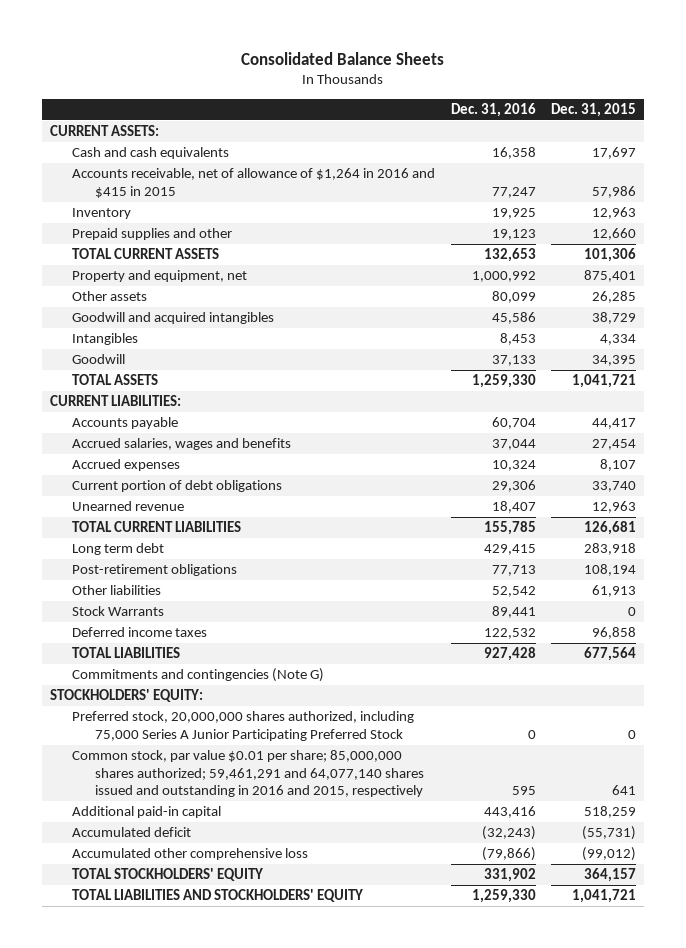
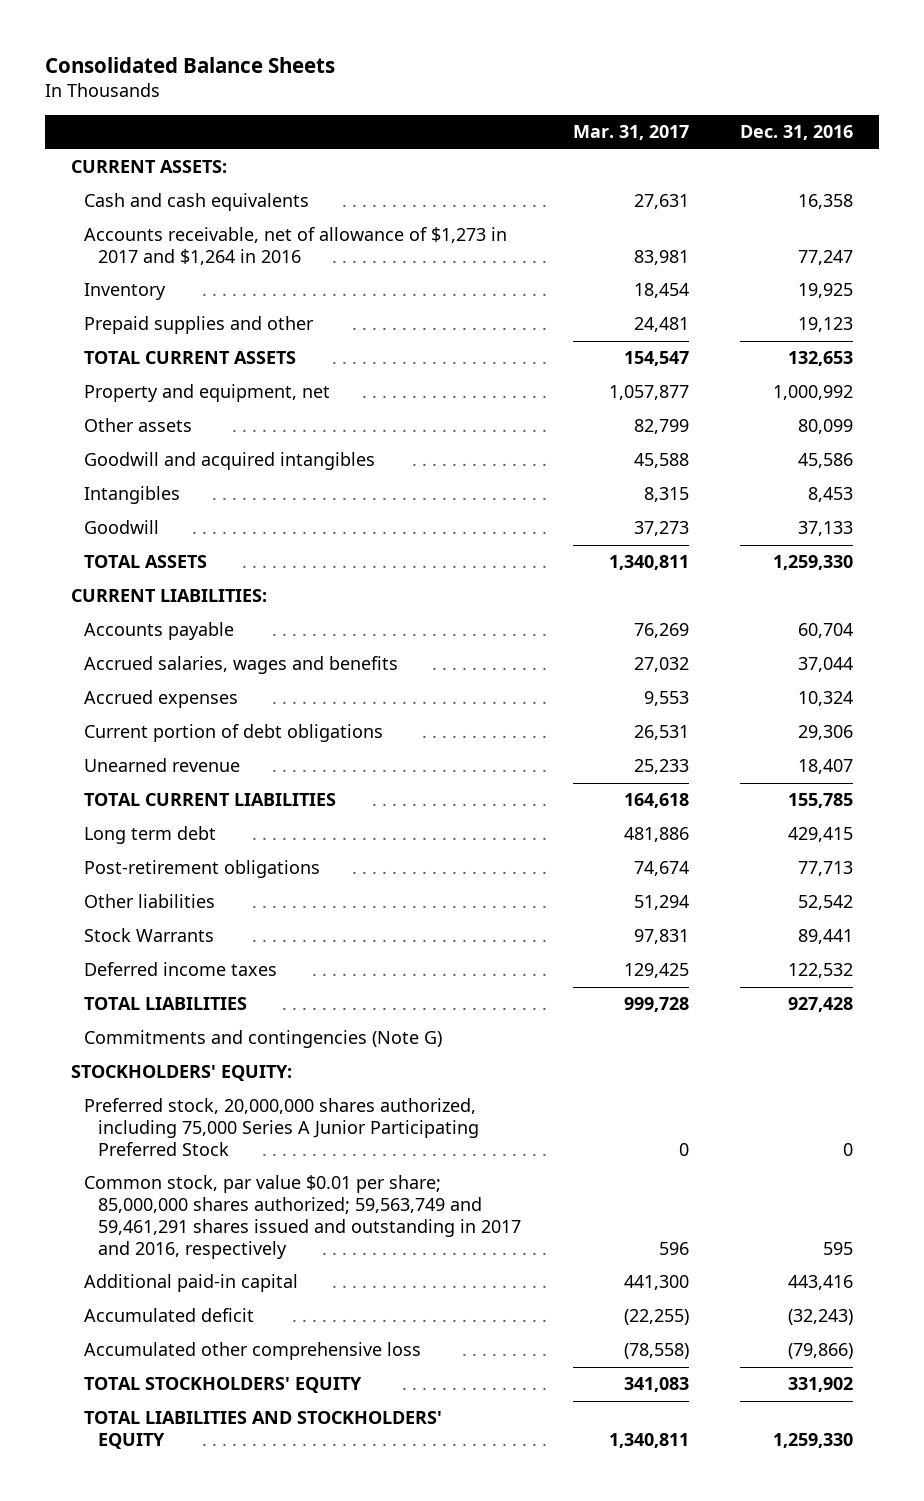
[551,102,637,117] Dec. 31, 2015 -> none
none -> [572,125,689,141] Mar. 31, 2017
[72,168,436,198] Accounts receivable, net of allowance of $1,264 in 2016 and $415 in 2015 -> [84,227,508,266] Accounts receivable, net of allowance of $1,273 in 2017 and $1,264 in 2016
[72,750,424,798] Common stock, par value $0.01 per share; 85,000,000 shares authorized; 59,461,291 and 64,077,140 shares issued and outstanding in 2016 and 2015, respectively -> [84,1175,521,1259] Common stock, par value $0.01 per share; 85,000,000 shares authorized; 59,563,749 and 59,461,291 shares issued and outstanding in 2017 and 2016, respectively

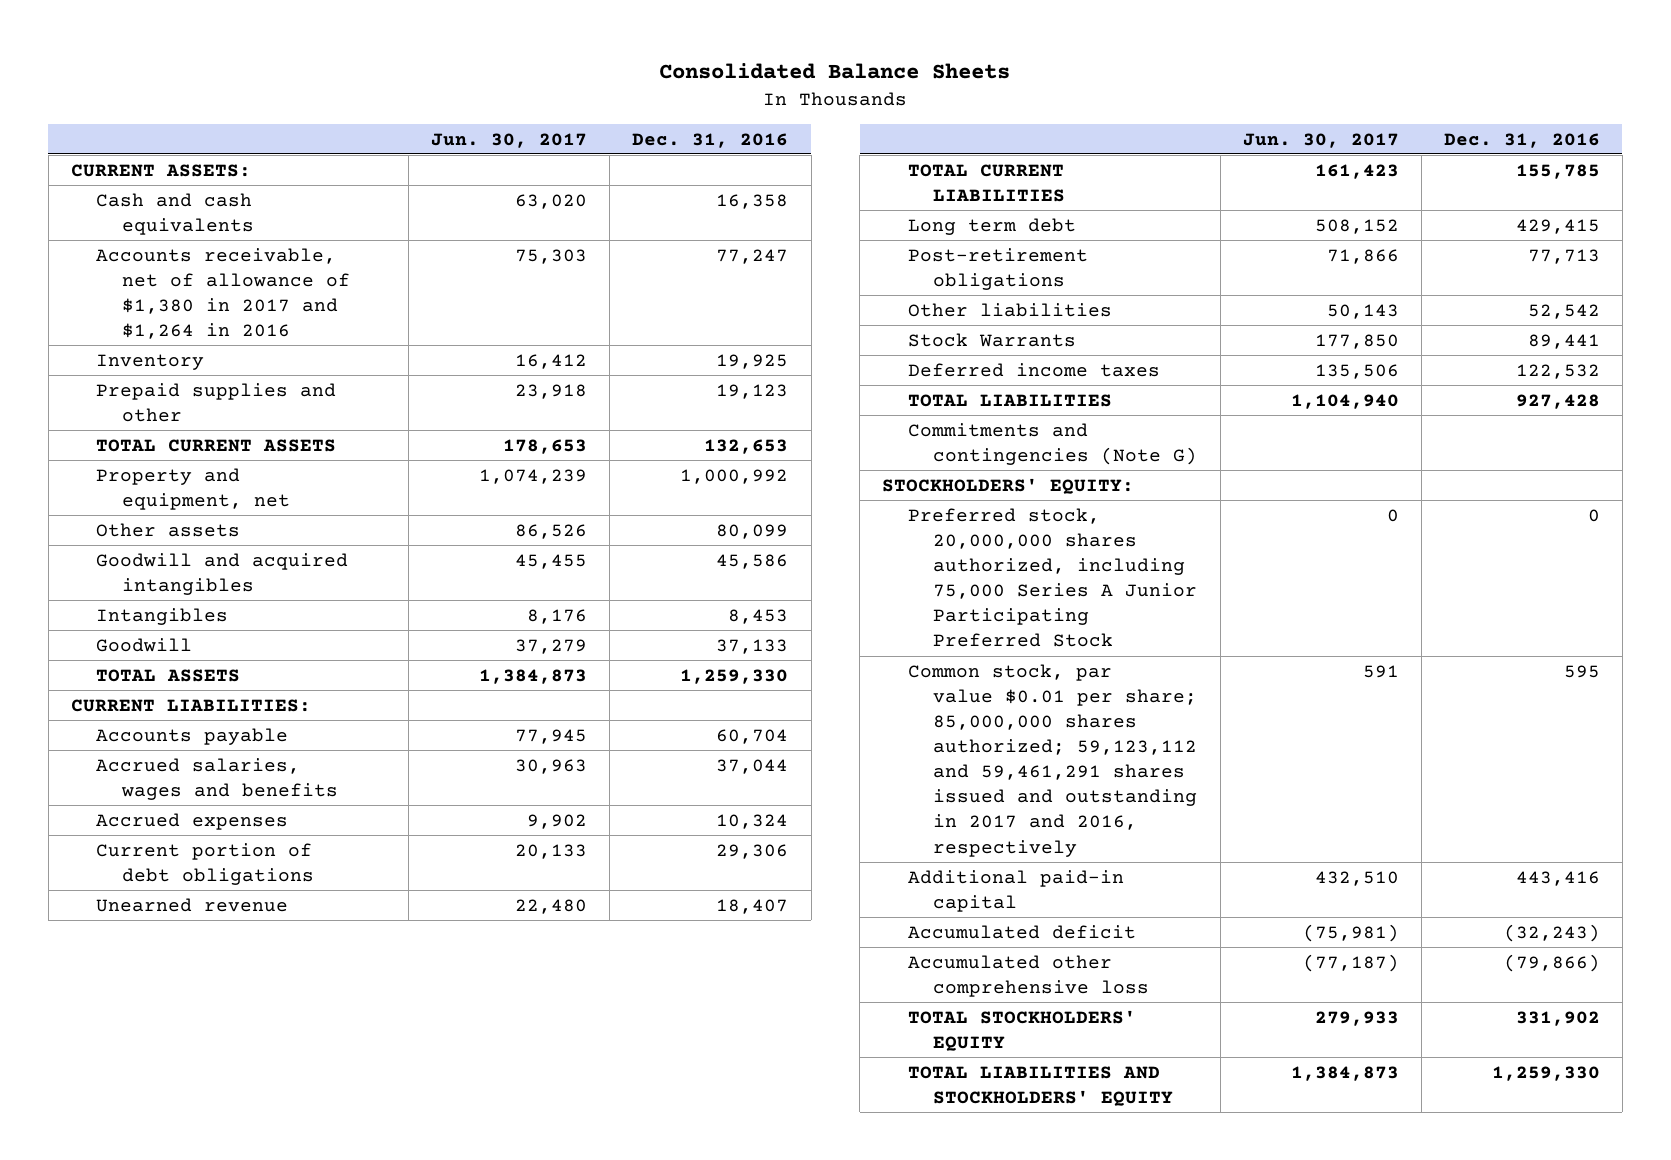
[572,125,689,141] Mar. 31, 2017 -> none
none -> [431,132,588,148] Jun. 30, 2017
[84,227,508,266] Accounts receivable, net of allowance of $1,273 in 2017 and $1,264 in 2016 -> [96,247,351,340] Accounts receivable, net of allowance of $1,380 in 2017 and $1,264 in 2016
[84,1175,521,1259] Common stock, par value $0.01 per share; 85,000,000 shares authorized; 59,563,749 and 59,461,291 shares issued and outstanding in 2017 and 2016, respectively -> [907,663,1198,857] Common stock, par value $0.01 per share; 85,000,000 shares authorized; 59,123,112 and 59,461,291 shares issued and outstanding in 2017 and 2016, respectively

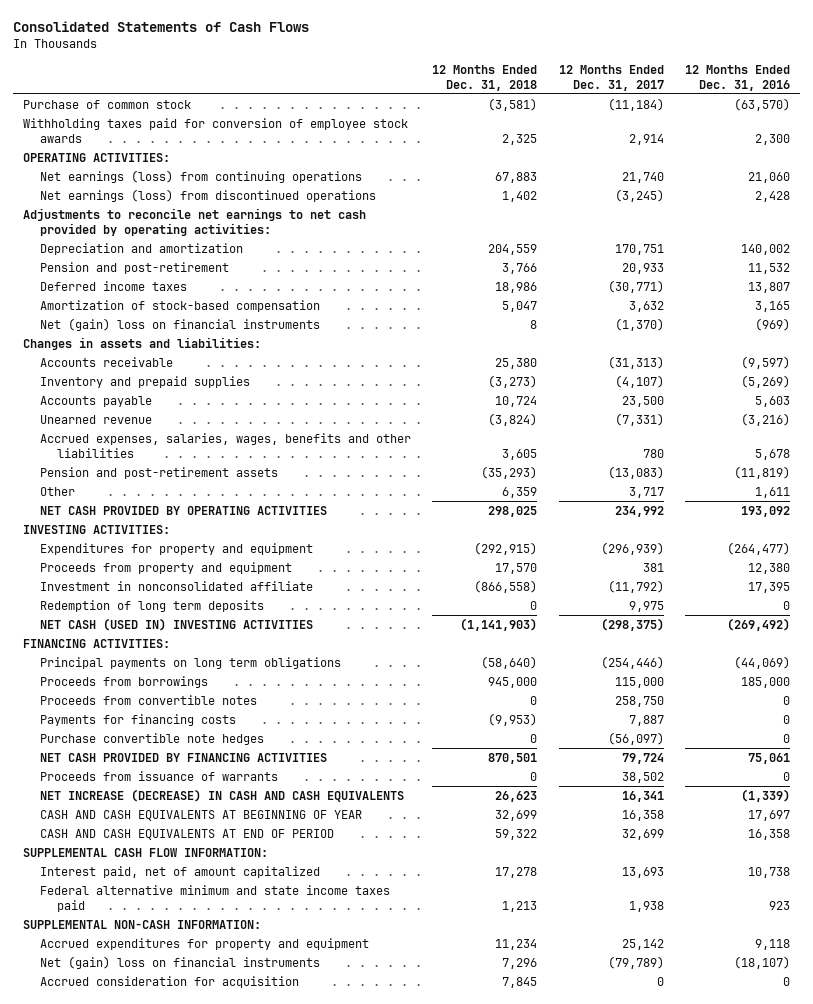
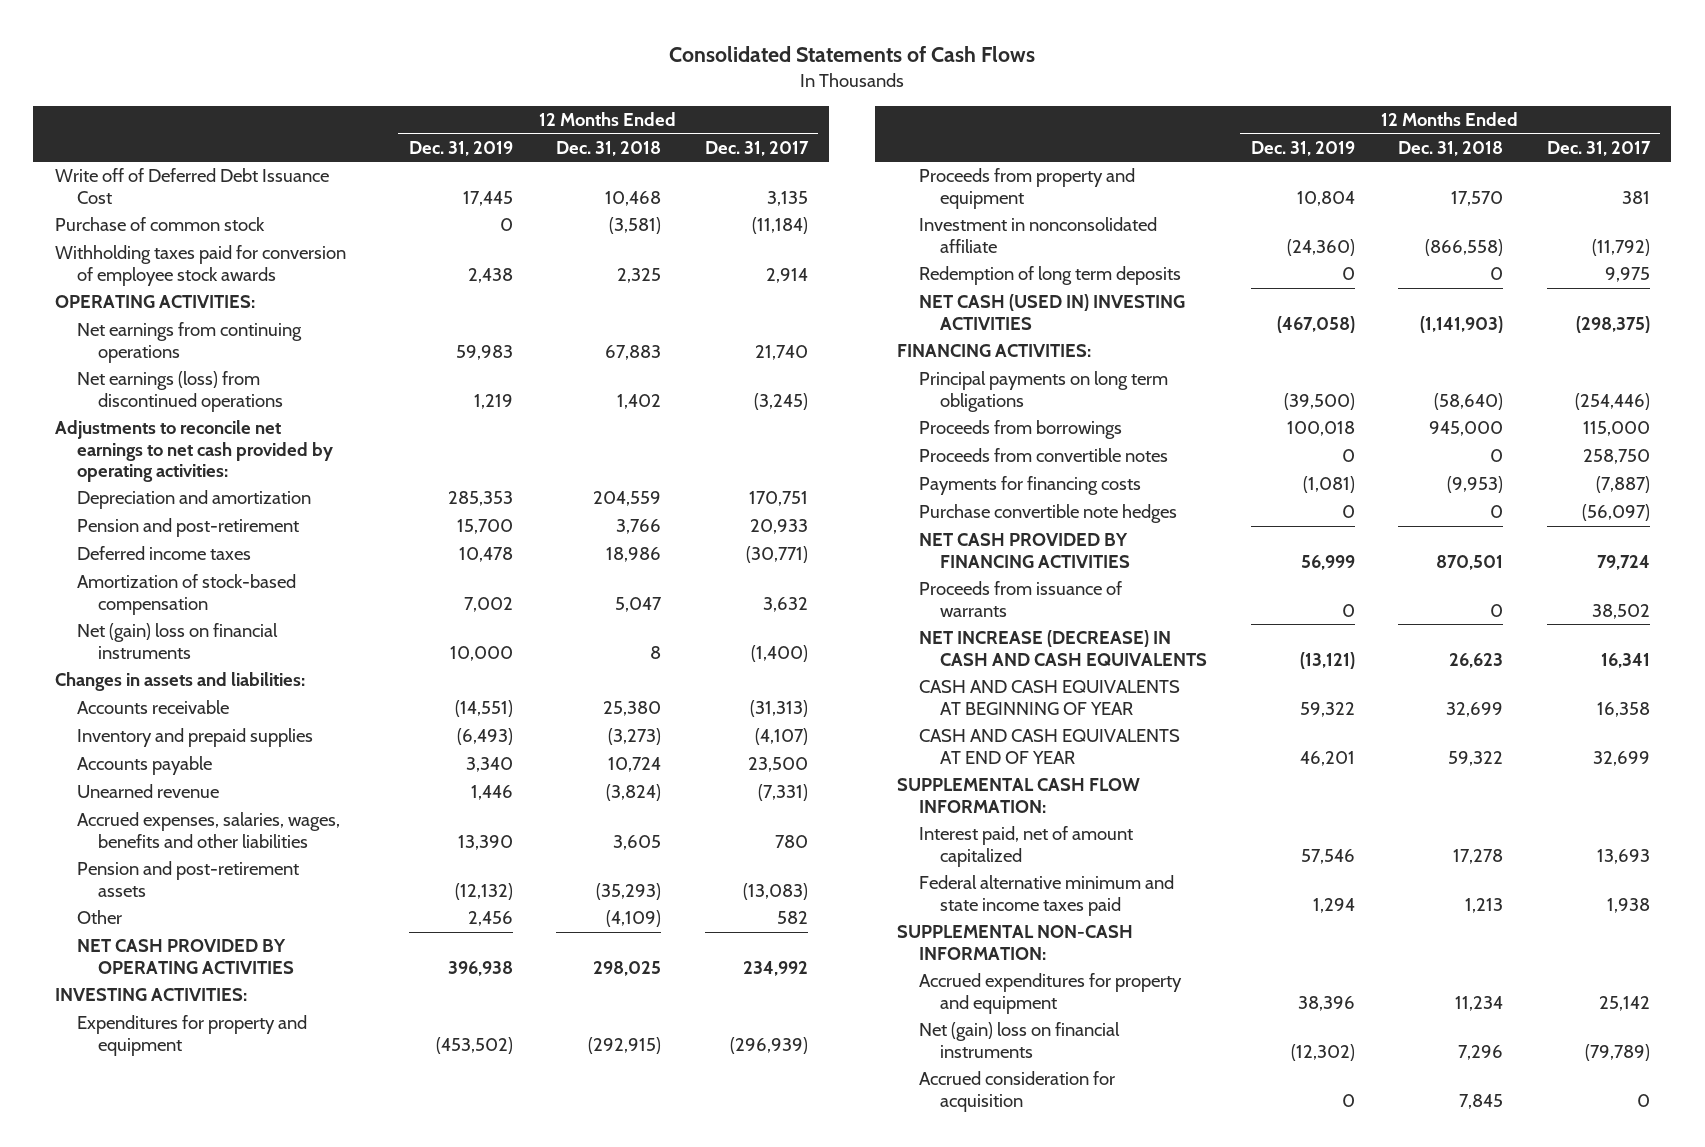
[684,65,790,91] 12 Months Ended Dec. 31, 2016 -> none
none -> [408,140,513,156] Dec. 31, 2019
none -> [55,168,330,204] Write off of Deferred Debt Issuance Cost
[40,169,363,183] Net earnings (loss) from continuing operations -> [76,322,302,363] Net earnings from continuing operations
[614,317,664,331] (1,370) -> [750,644,808,662] (1,400)
[502,486,538,498] 6,359 -> [606,910,662,928] (4,109)
[628,486,664,498] 3,717 -> [776,911,808,925] 582
[628,714,664,726] 7,887 -> [1595,476,1650,494] (7,887)
[40,828,335,840] CASH AND CASH EQUIVALENTS AT END OF PERIOD -> [918,729,1180,764] CASH AND CASH EQUIVALENTS AT END OF YEAR

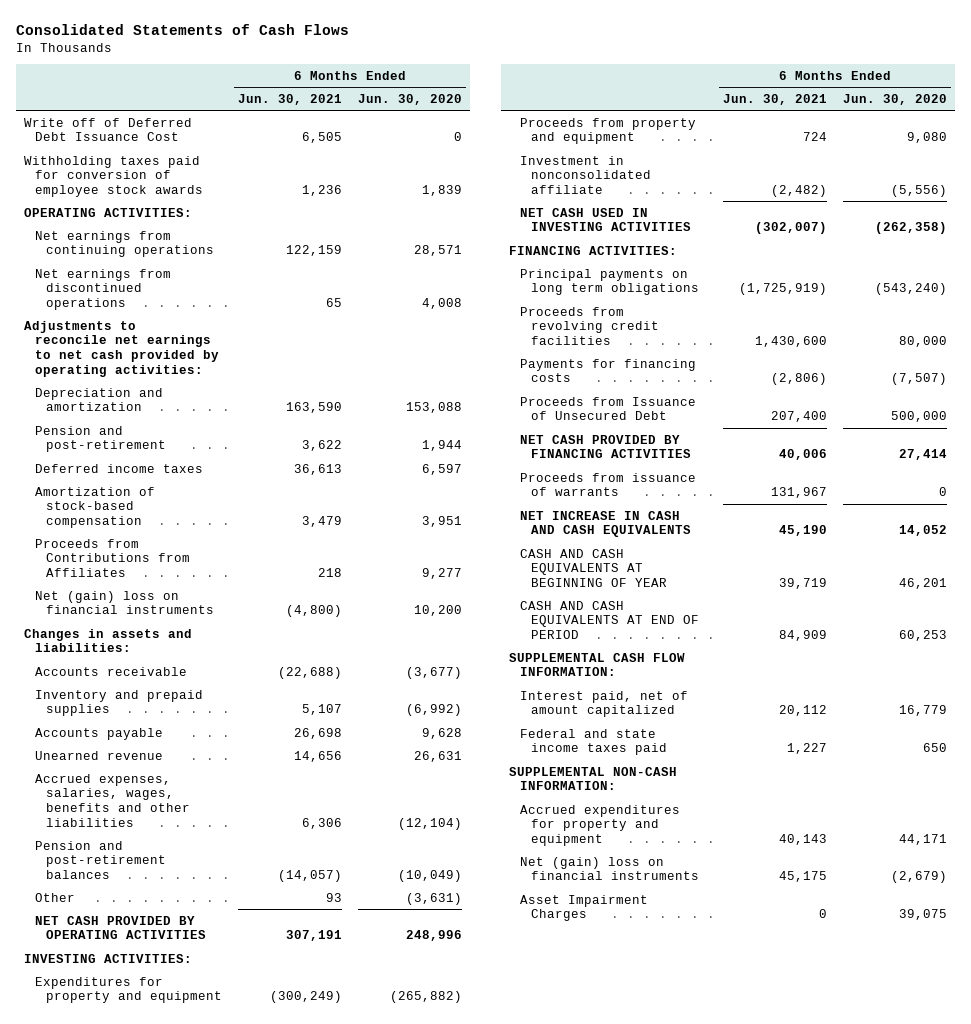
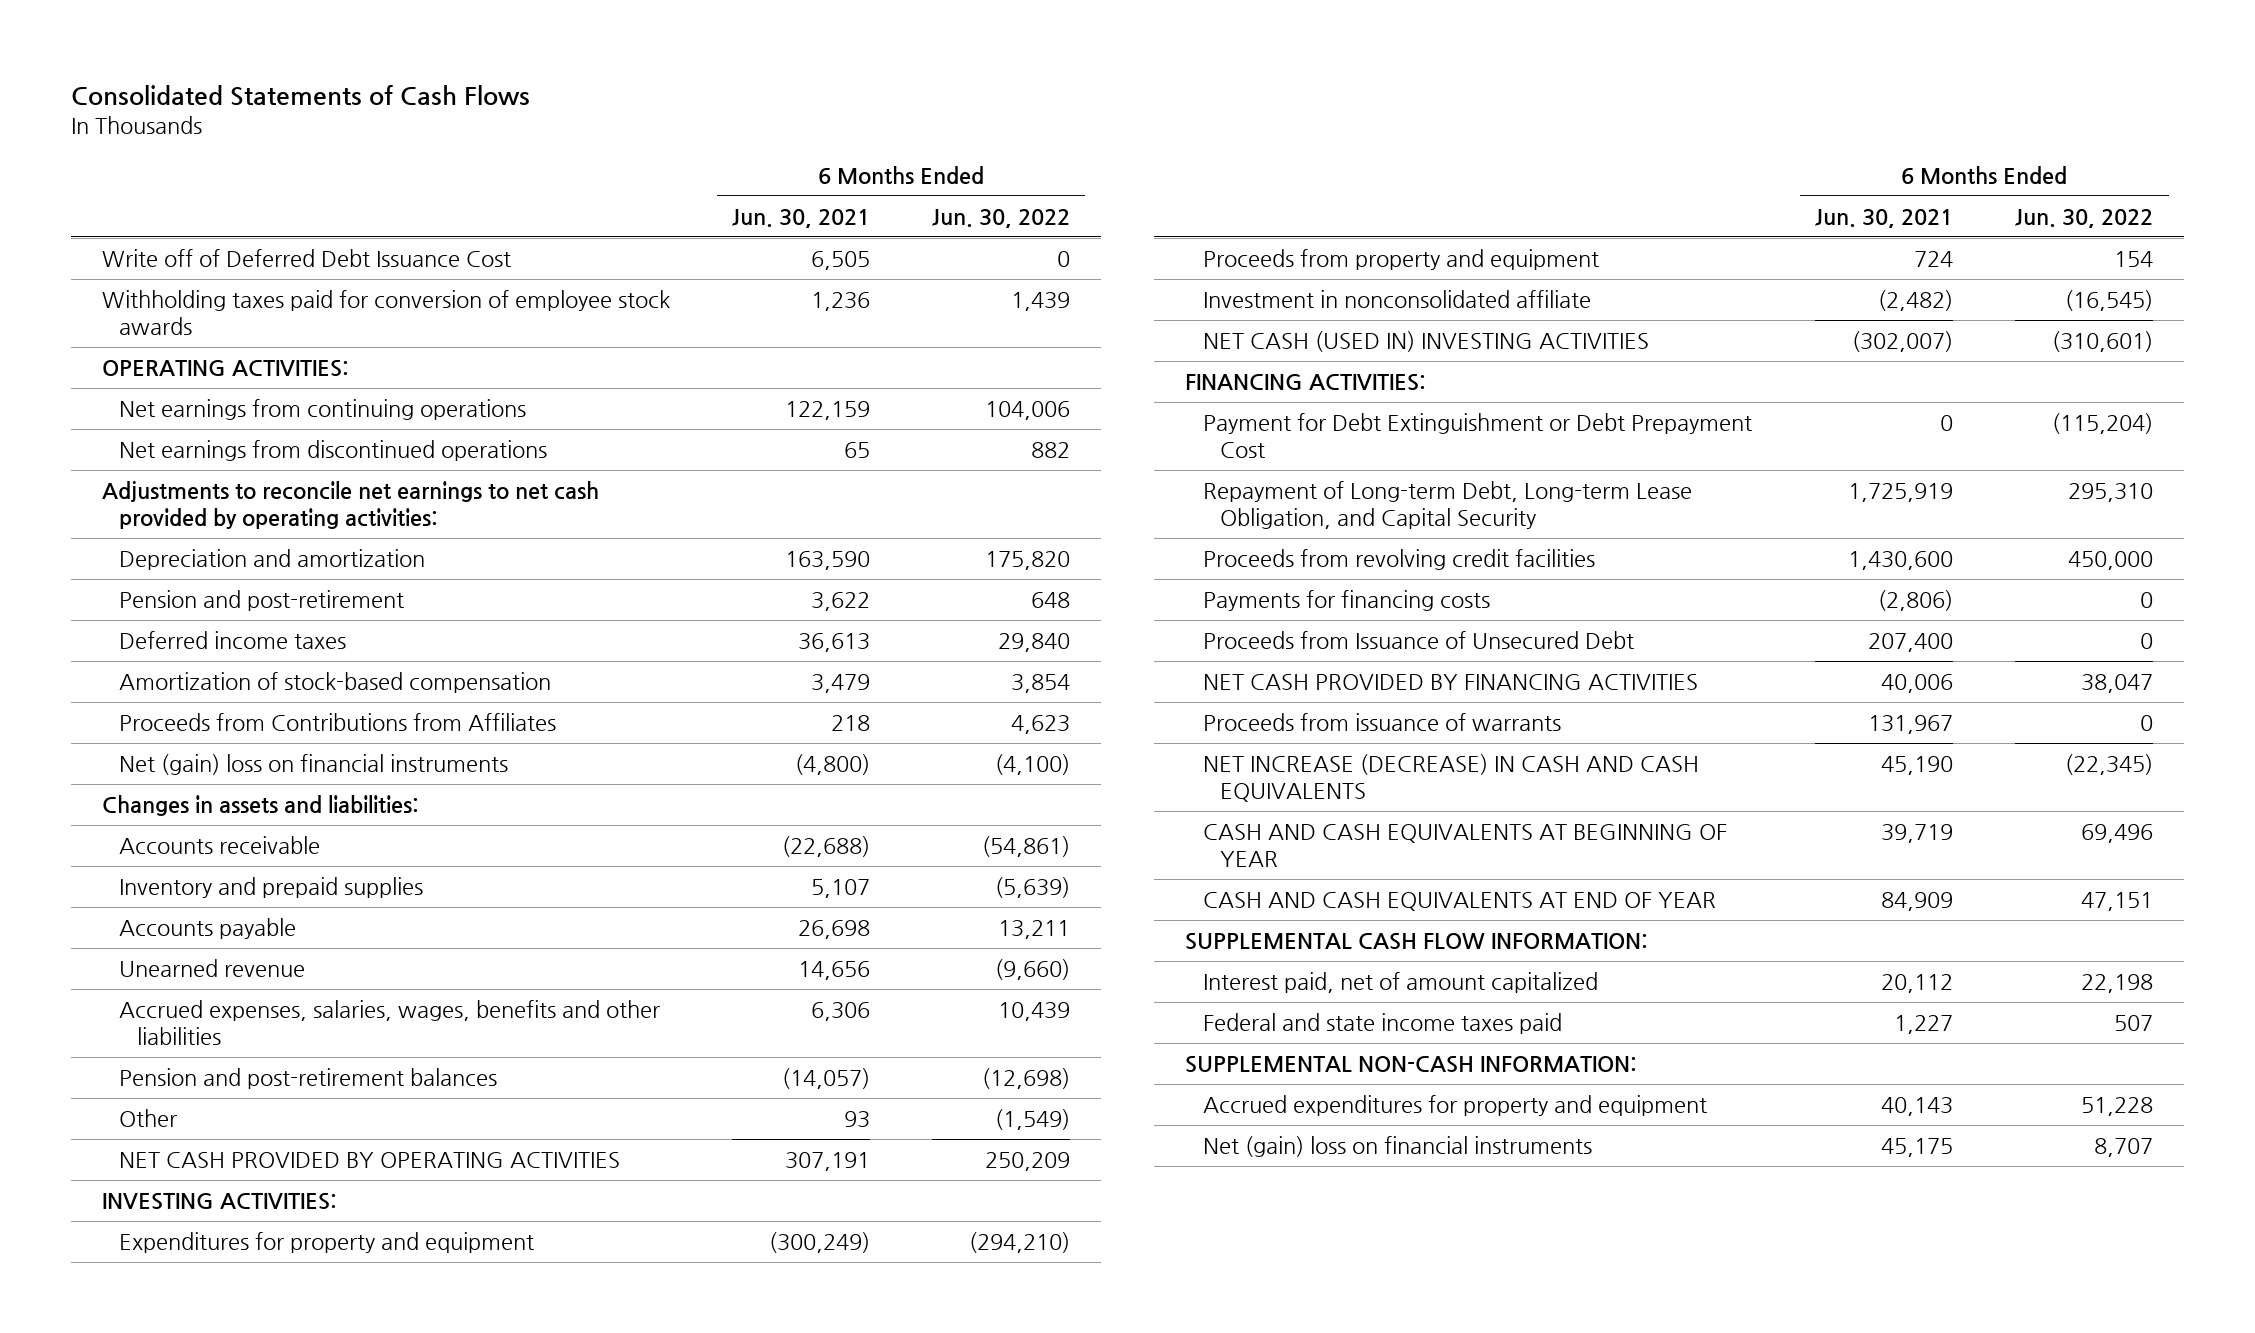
[357,94,462,106] Jun. 30, 2020 -> none
none -> [931,208,1070,228] Jun. 30, 2022
[520,207,692,232] NET CASH USED IN INVESTING ACTIVITIES -> [1202,331,1649,353] NET CASH (USED IN) INVESTING ACTIVITIES
none -> [1202,413,1752,458] Payment for Debt Extinguishment or Debt Prepayment Cost
[520,268,700,296] Principal payments on long term obligations -> [1202,481,1692,529] Repayment of Long-term Debt, Long-term Lease Obligation, and Capital Security
[739,283,828,296] (1,725,919) -> [1848,483,1954,503] 1,725,919
[520,510,692,538] NET INCREASE IN CASH AND CASH EQUIVALENTS -> [1202,754,1699,802] NET INCREASE (DECREASE) IN CASH AND CASH EQUIVALENTS
[520,600,700,639] CASH AND CASH EQUIVALENTS AT END OF PERIOD -> [1202,892,1716,912] CASH AND CASH EQUIVALENTS AT END OF YEAR
[520,894,649,922] Asset Impairment Charges -> none

